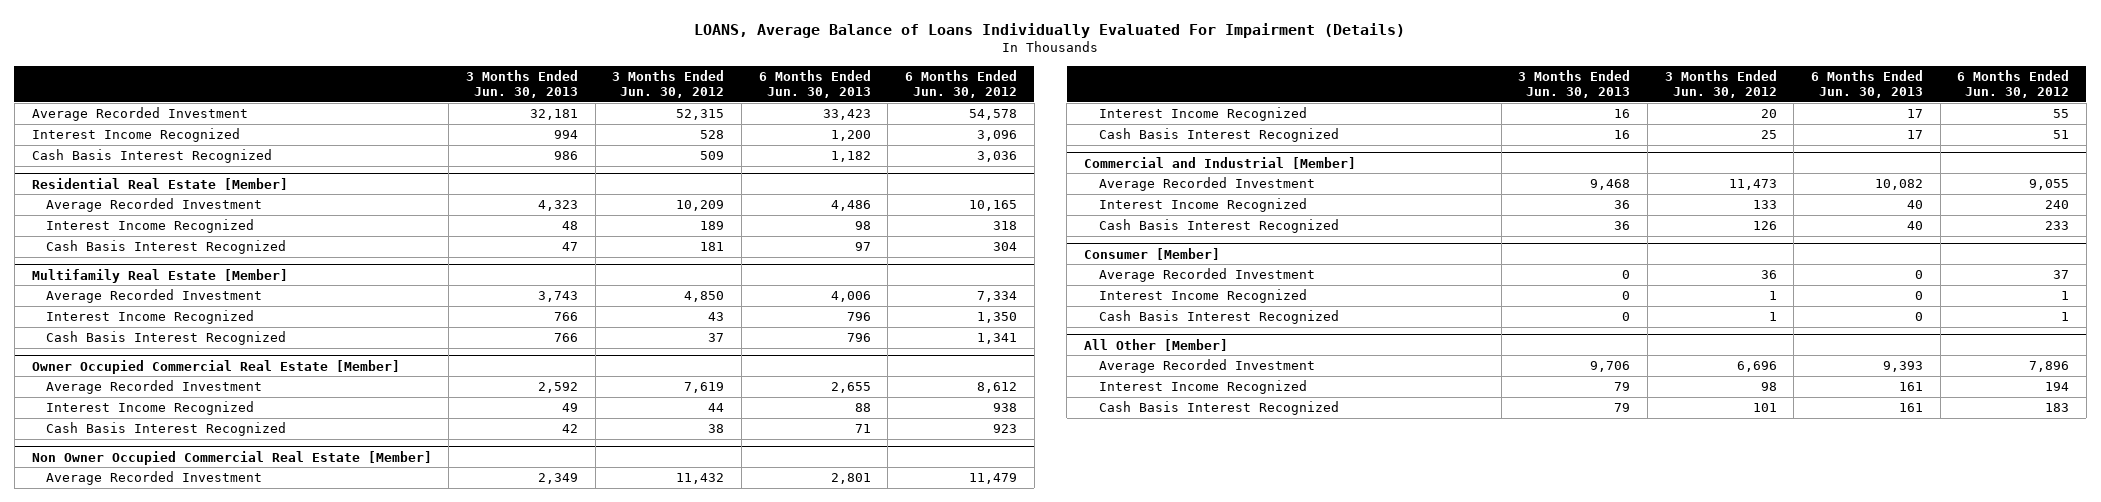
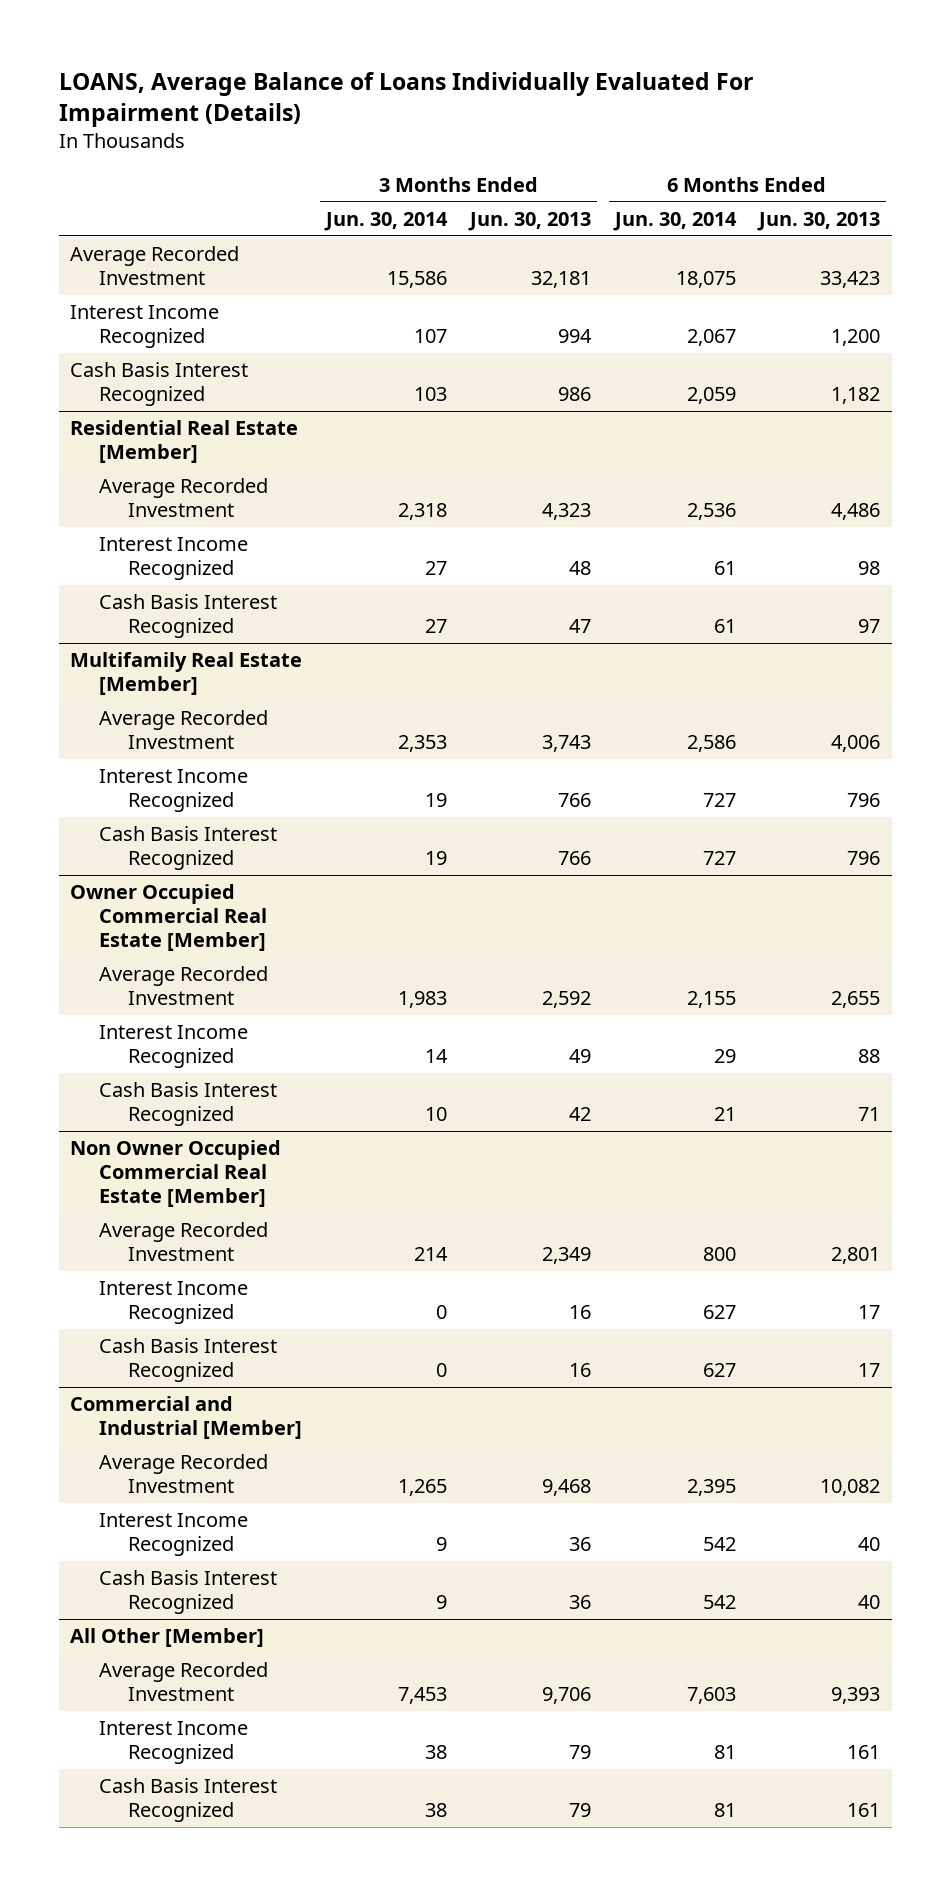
[612,69,725,99] 3 Months Ended Jun. 30, 2012 -> none
[904,69,1017,99] 6 Months Ended Jun. 30, 2012 -> none
none -> [323,211,448,231] Jun. 30, 2014
none -> [612,211,737,231] Jun. 30, 2014
[1083,247,1220,260] Consumer [Member] -> none
[1098,268,1315,283] Average Recorded Investment -> none
[1098,289,1307,304] Interest Income Recognized -> none
[1098,310,1339,325] Cash Basis Interest Recognized -> none

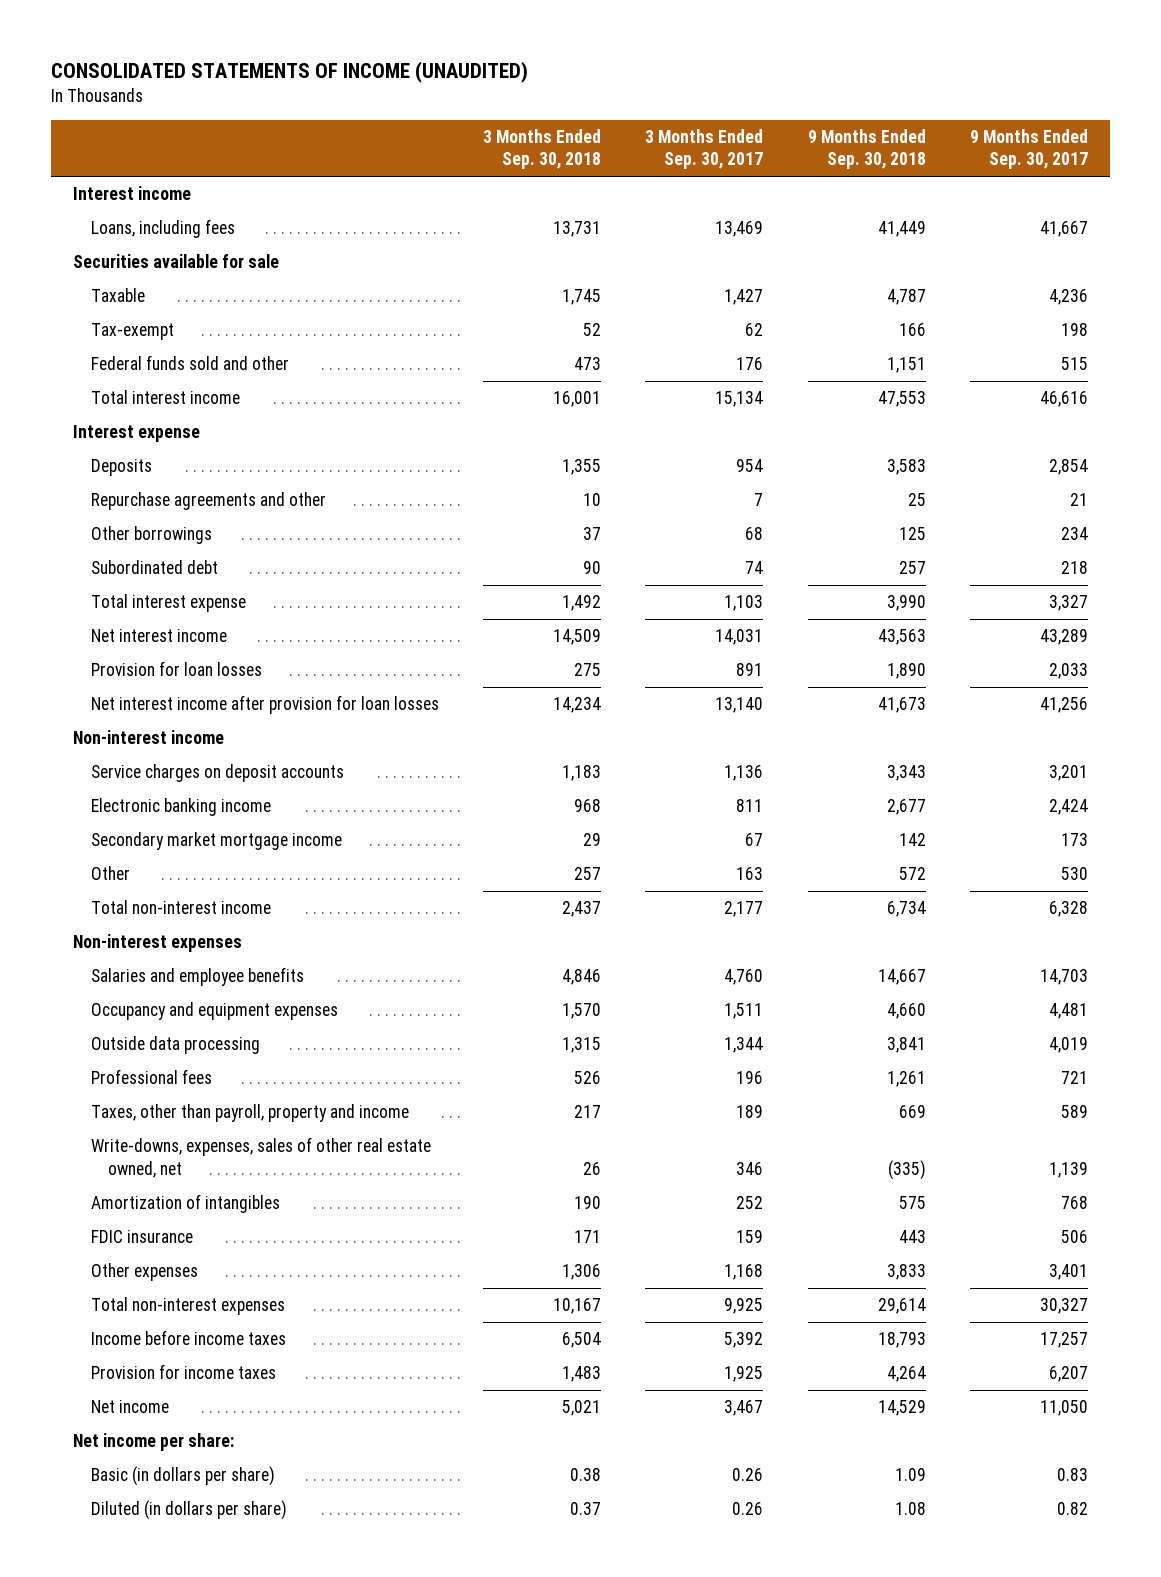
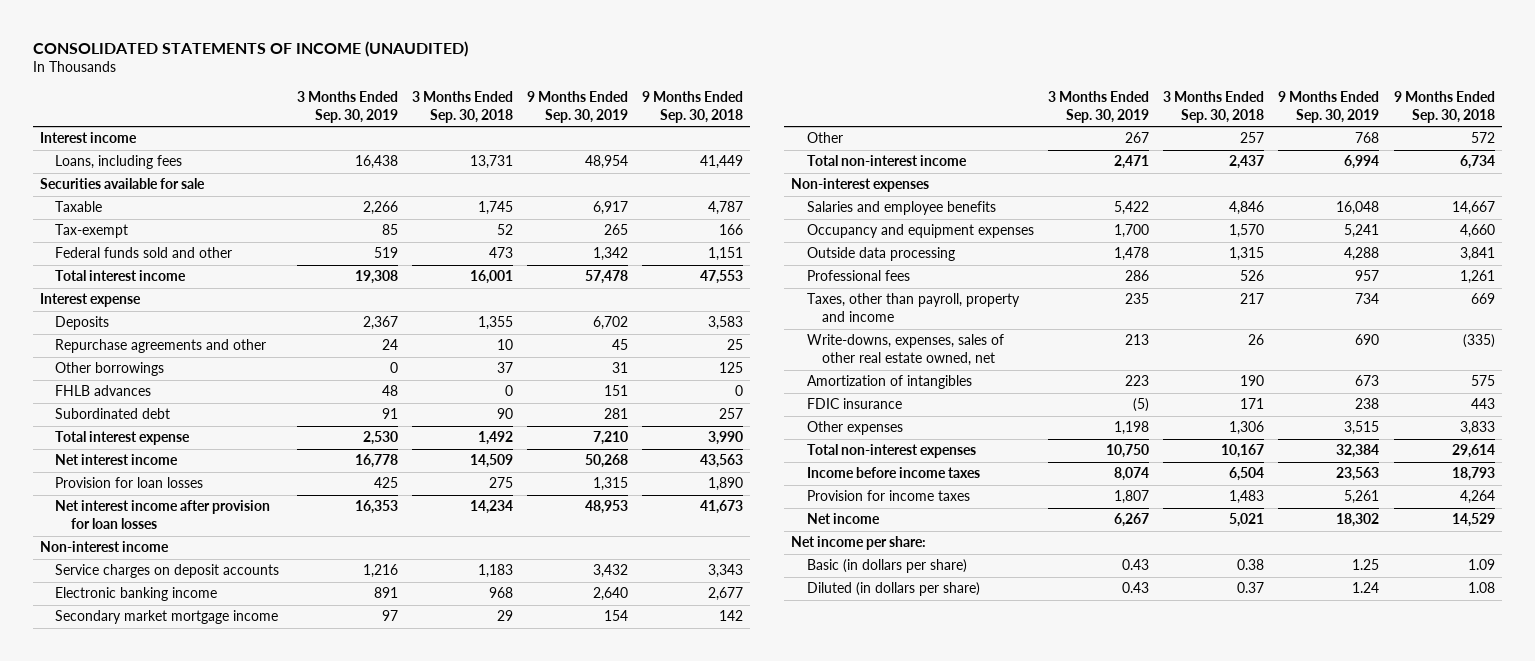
[645,128,764,170] 3 Months Ended Sep. 30, 2017 -> none
[969,128,1088,170] 9 Months Ended Sep. 30, 2017 -> none
none -> [296,91,398,123] 3 Months Ended Sep. 30, 2019
none -> [527,91,629,123] 9 Months Ended Sep. 30, 2019
none -> [55,385,152,397] FHLB advances

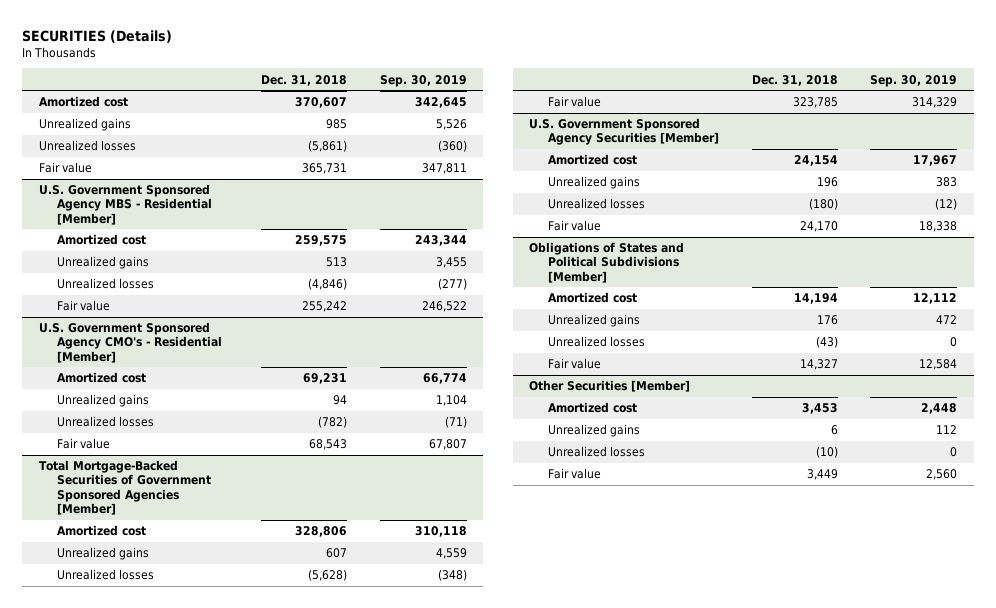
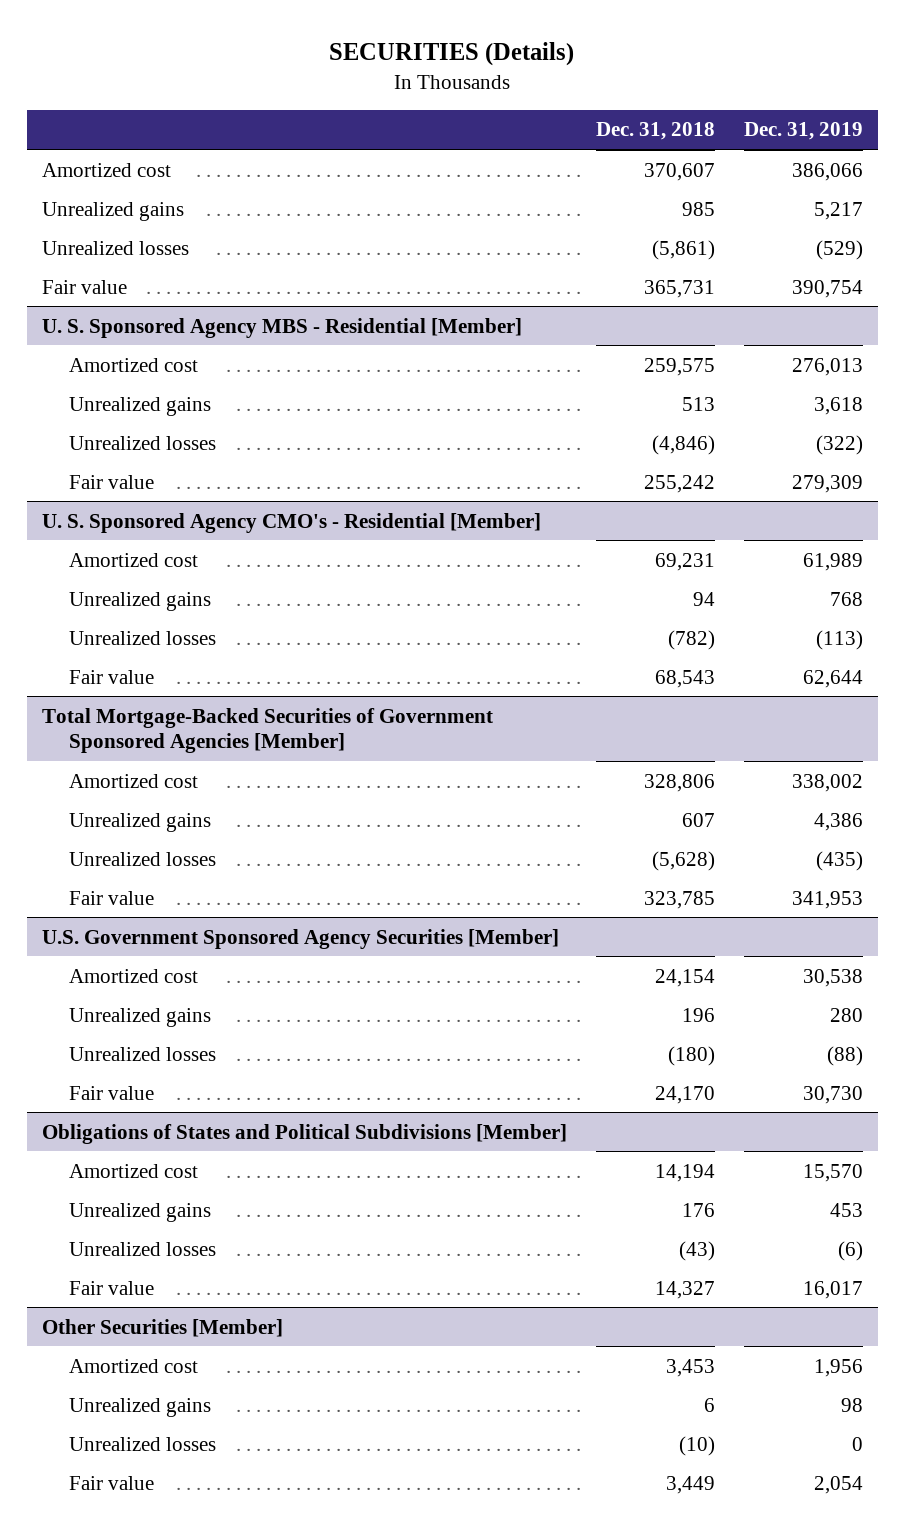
[379,74,467,87] Sep. 30, 2019 -> none
none -> [744,122,864,141] Dec. 31, 2019
[38,184,213,225] U.S. Government Sponsored Agency MBS - Residential [Member] -> [41,317,522,338] U. S. Sponsored Agency MBS - Residential [Member]
[38,322,223,363] U.S. Government Sponsored Agency CMO's - Residential [Member] -> [41,512,541,533] U. S. Sponsored Agency CMO's - Residential [Member]

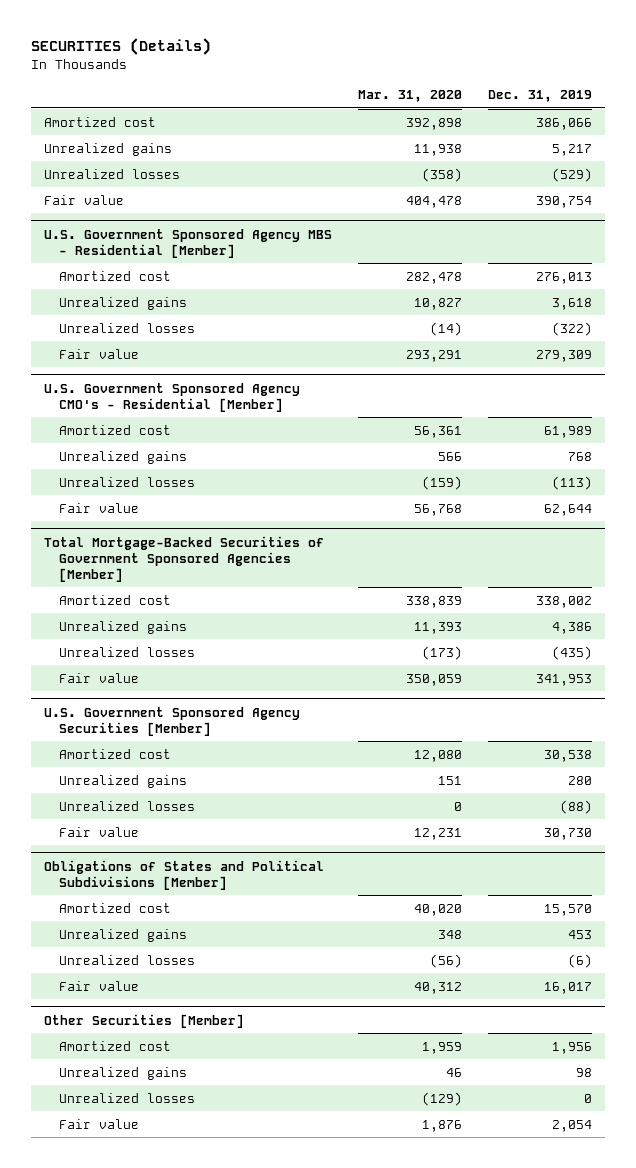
[595,122,715,141] Dec. 31, 2018 -> none
none -> [357,90,462,103] Mar. 31, 2020
[41,317,522,338] U. S. Sponsored Agency MBS - Residential [Member] -> [43,228,332,258] U.S. Government Sponsored Agency MBS - Residential [Member]
[41,512,541,533] U. S. Sponsored Agency CMO's - Residential [Member] -> [43,382,300,412] U.S. Government Sponsored Agency CMO's - Residential [Member]

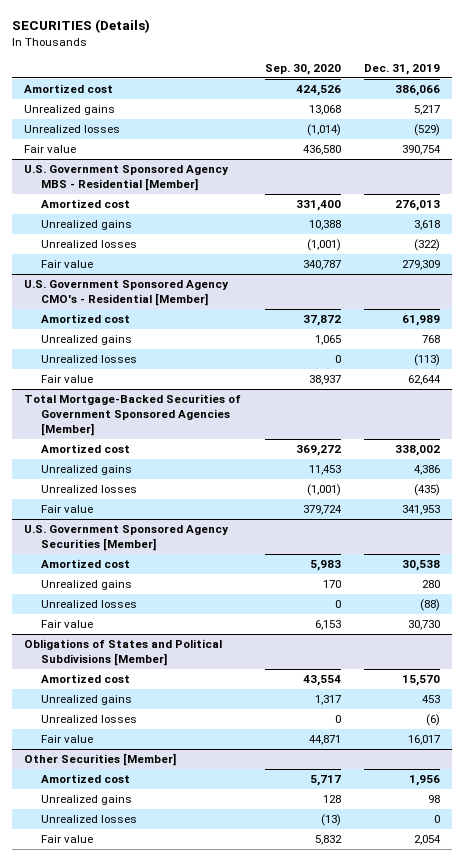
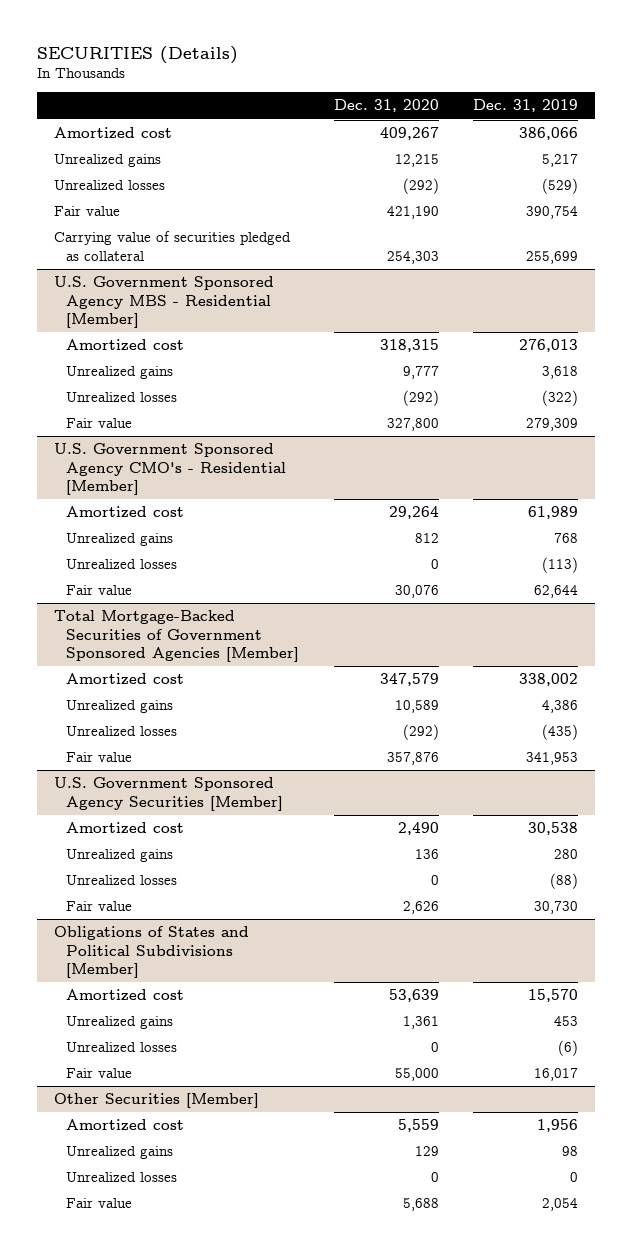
[264,63,341,75] Sep. 30, 2020 -> none
none -> [333,99,439,113] Dec. 31, 2020
none -> [53,231,291,261] Carrying value of securities pledged as collateral

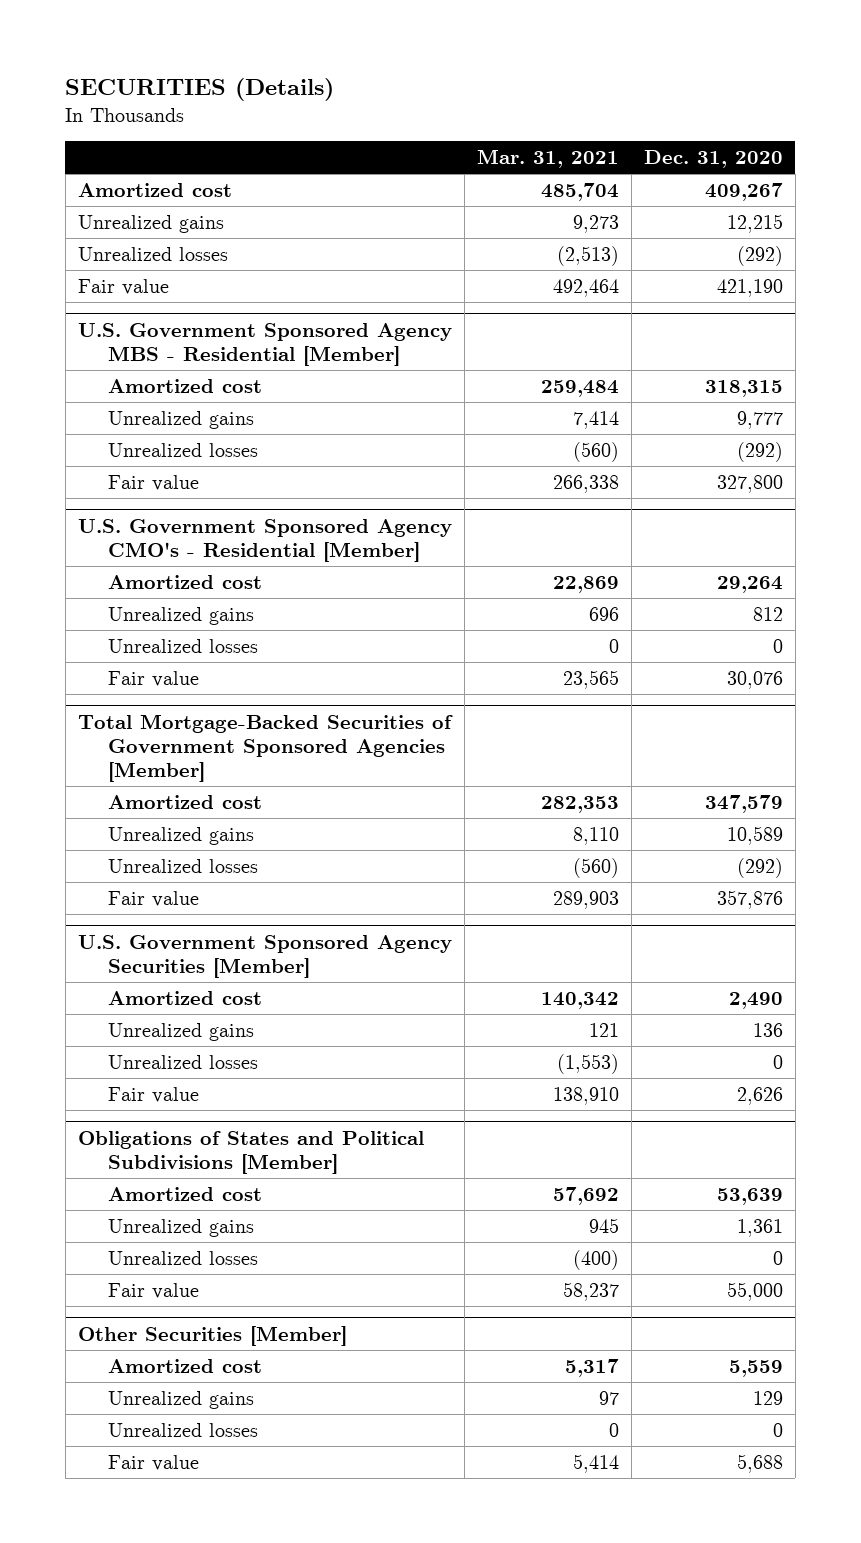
[473,99,579,113] Dec. 31, 2019 -> none
none -> [476,148,619,168] Mar. 31, 2021
[53,231,291,261] Carrying value of securities pledged as collateral -> none

